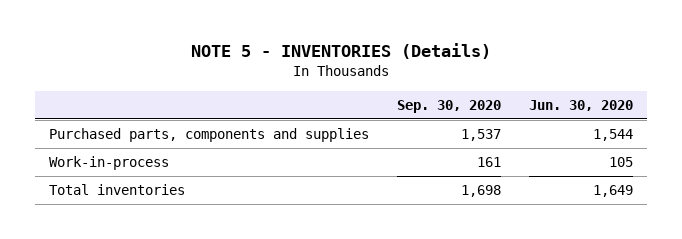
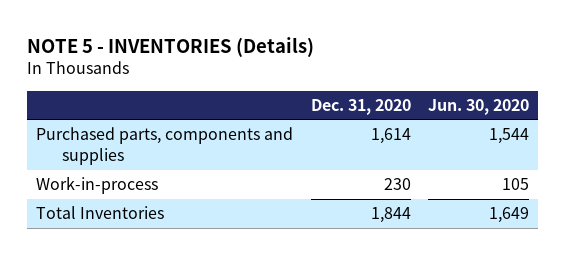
[396,99,501,113] Sep. 30, 2020 -> none
none -> [310,99,411,116] Dec. 31, 2020
[49,184,186,196] Total inventories -> [36,206,165,220] Total Inventories

